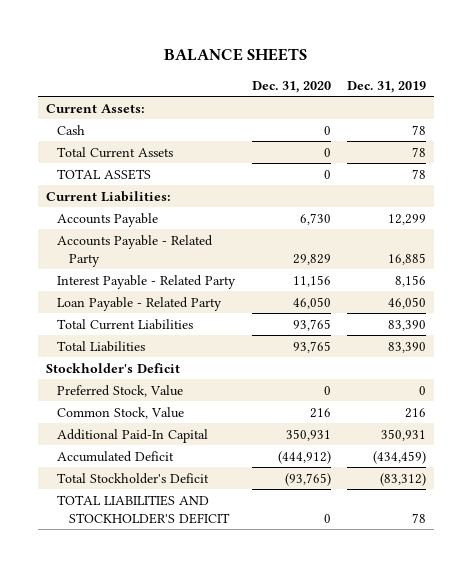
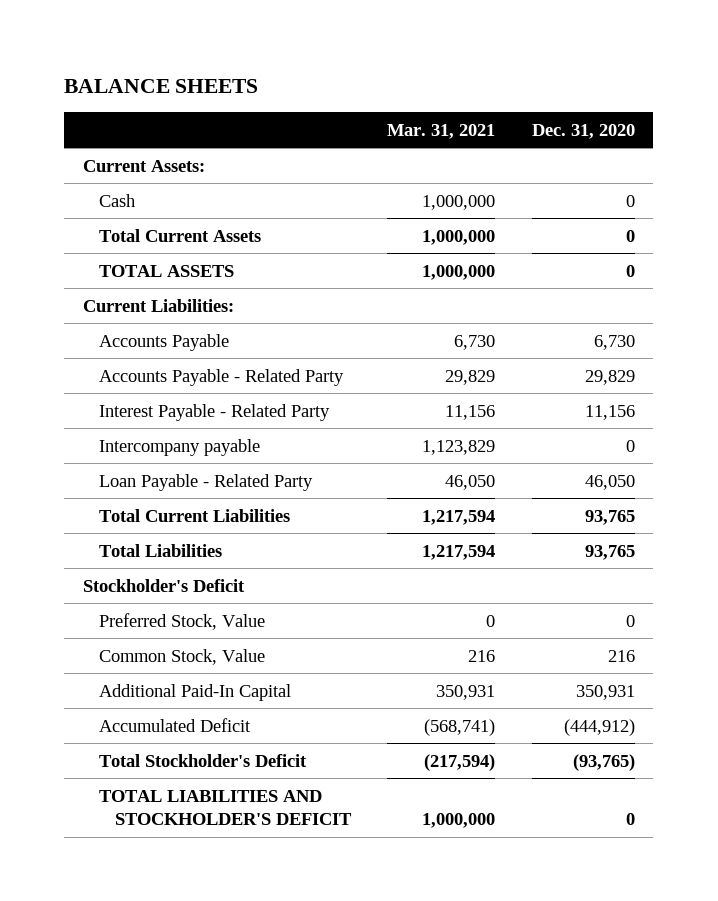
[346,80,426,93] Dec. 31, 2019 -> none
none -> [387,123,496,139] Mar. 31, 2021
none -> [98,438,260,456] Intercompany payable

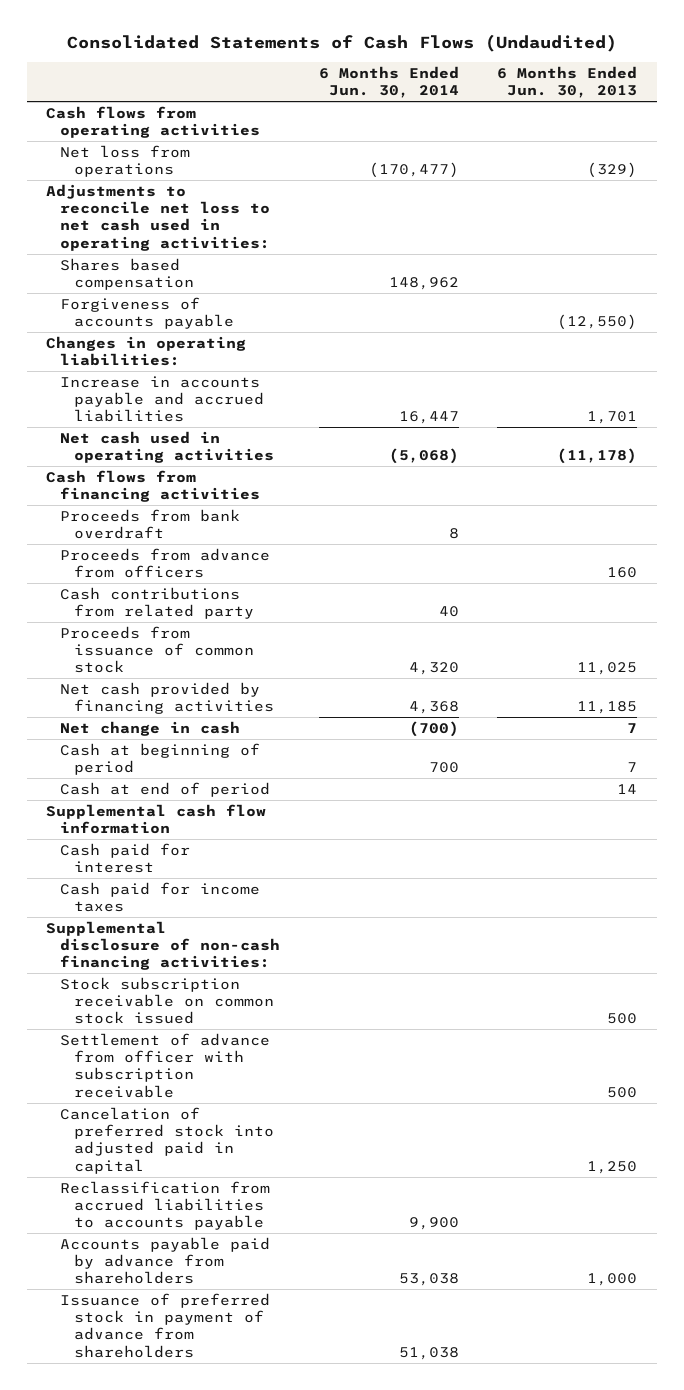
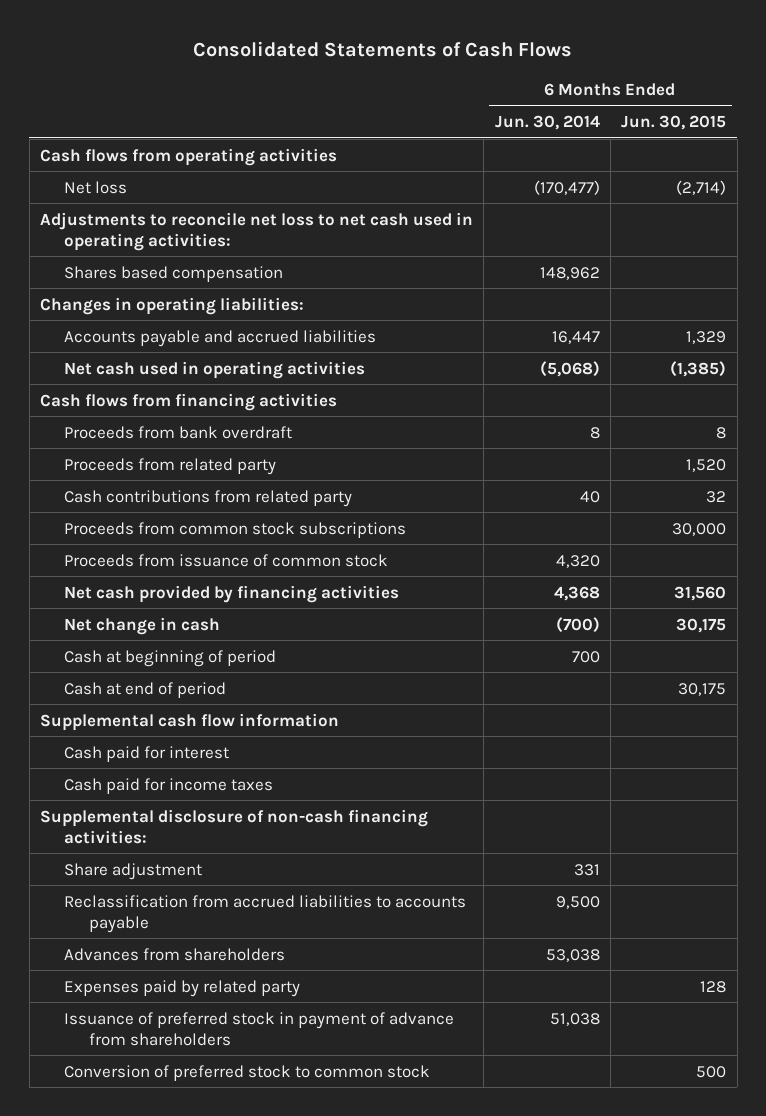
[66,34,617,53] Consolidated Statements of Cash Flows (Undaudited) -> [193,40,573,57] Consolidated Statements of Cash Flows
[497,65,638,99] 6 Months Ended Jun. 30, 2013 -> none
none -> [621,115,727,131] Jun. 30, 2015
[60,144,191,178] Net loss from operations -> [64,180,128,194] Net loss
[60,296,235,330] Forgiveness of accounts payable -> none
[60,375,265,423] Increase in accounts payable and accrued liabilities -> [64,329,377,347] Accounts payable and accrued liabilities
[60,547,271,579] Proceeds from advance from officers -> [64,457,277,475] Proceeds from related party
none -> [64,521,407,538] Proceeds from common stock subscriptions
[60,976,275,1025] Stock subscription receivable on common stock issued -> none
[60,1032,271,1098] Settlement of advance from officer with subscription receivable -> none
[60,1106,275,1174] Cancelation of preferred stock into adjusted paid in capital -> none
none -> [64,862,203,880] Share adjustment
[408,1217,459,1231] 9,900 -> [555,895,600,909] 9,500
[60,1236,271,1285] Accounts payable paid by advance from shareholders -> [64,947,286,961] Advances from shareholders
none -> [64,979,301,997] Expenses paid by related party
none -> [64,1064,431,1081] Conversion of preferred stock to common stock

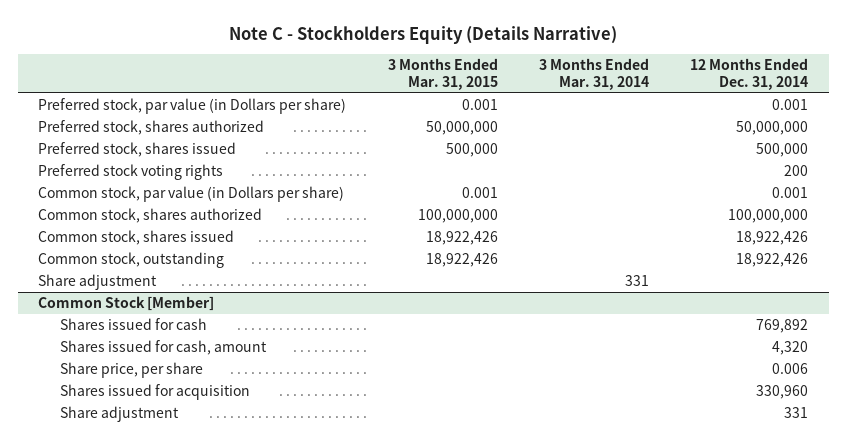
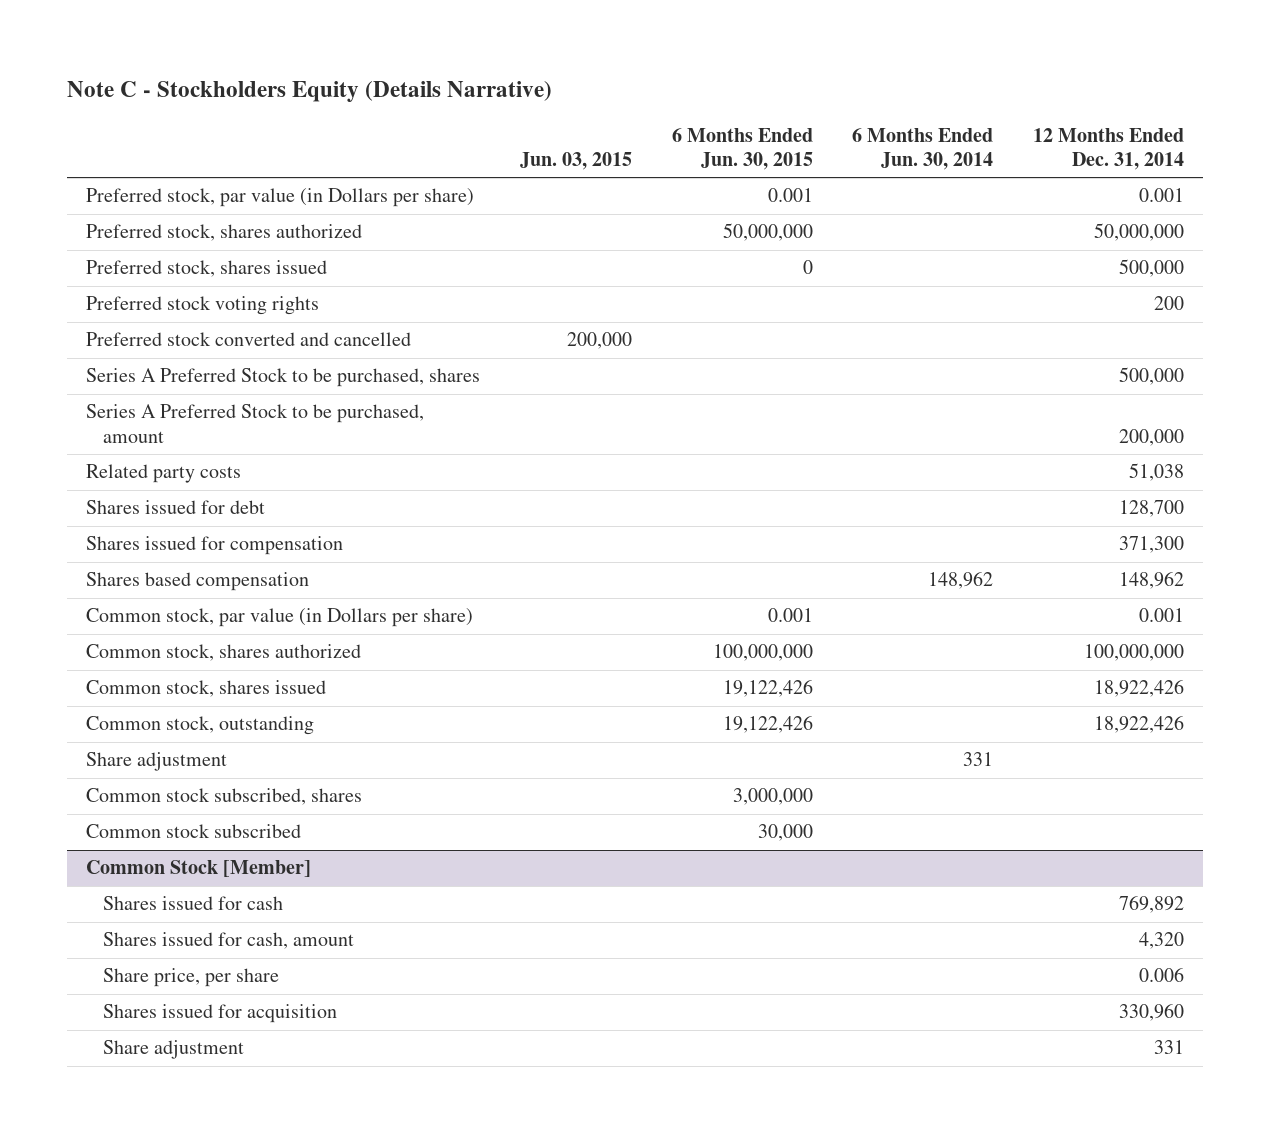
[387,58,498,90] 3 Months Ended Mar. 31, 2015 -> none
[539,58,650,90] 3 Months Ended Mar. 31, 2014 -> none
none -> [520,152,633,171] Jun. 03, 2015
none -> [671,127,813,171] 6 Months Ended Jun. 30, 2015
none -> [852,127,994,171] 6 Months Ended Jun. 30, 2014
none -> [86,332,412,347] Preferred stock converted and cancelled
none -> [86,368,481,388] Series A Preferred Stock to be purchased, shares
none -> [86,404,425,443] Series A Preferred Stock to be purchased, amount
none -> [86,464,242,484] Related party costs
none -> [86,500,266,515] Shares issued for debt
none -> [86,536,344,556] Shares issued for compensation
none -> [86,572,310,592] Shares based compensation
none -> [86,788,363,806] Common stock subscribed, shares
none -> [86,824,302,839] Common stock subscribed

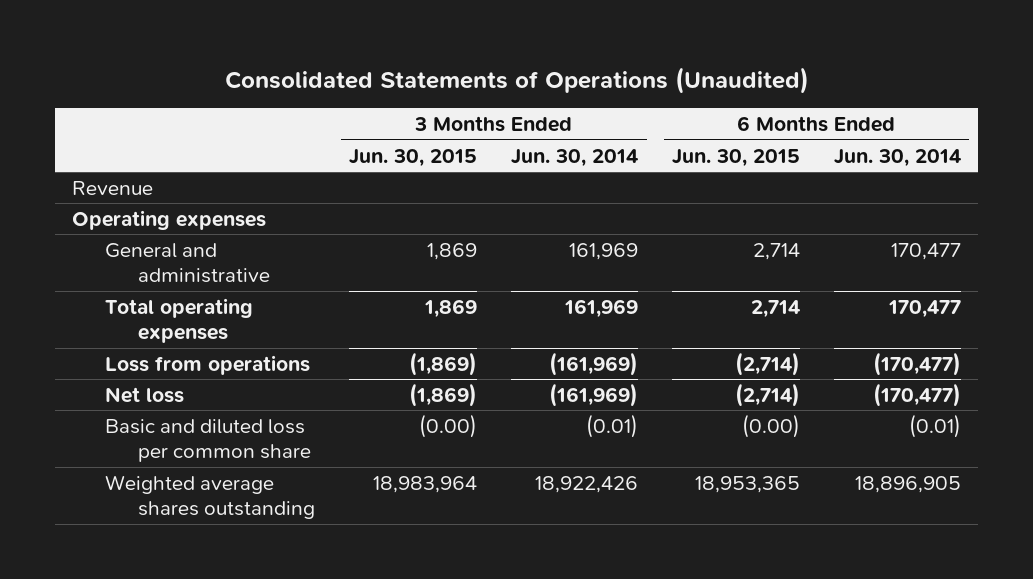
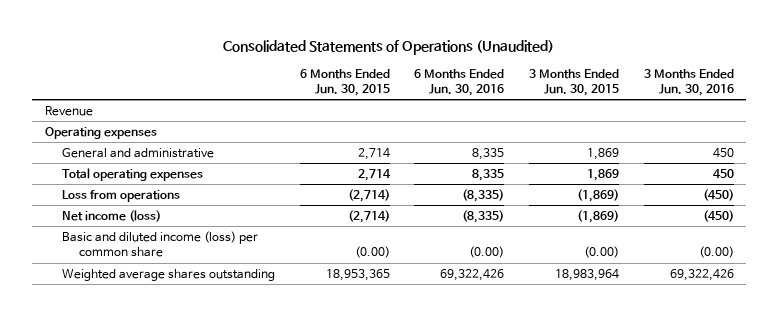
[511,148,639,167] Jun. 30, 2014 -> none
[833,148,961,167] Jun. 30, 2014 -> none
none -> [414,68,505,96] 6 Months Ended Jun. 30, 2016
none -> [643,68,734,96] 3 Months Ended Jun. 30, 2016
[105,386,185,403] Net loss -> [61,209,161,222] Net income (loss)
[105,418,312,463] Basic and diluted loss per common share -> [61,230,258,258] Basic and diluted income (loss) per common share

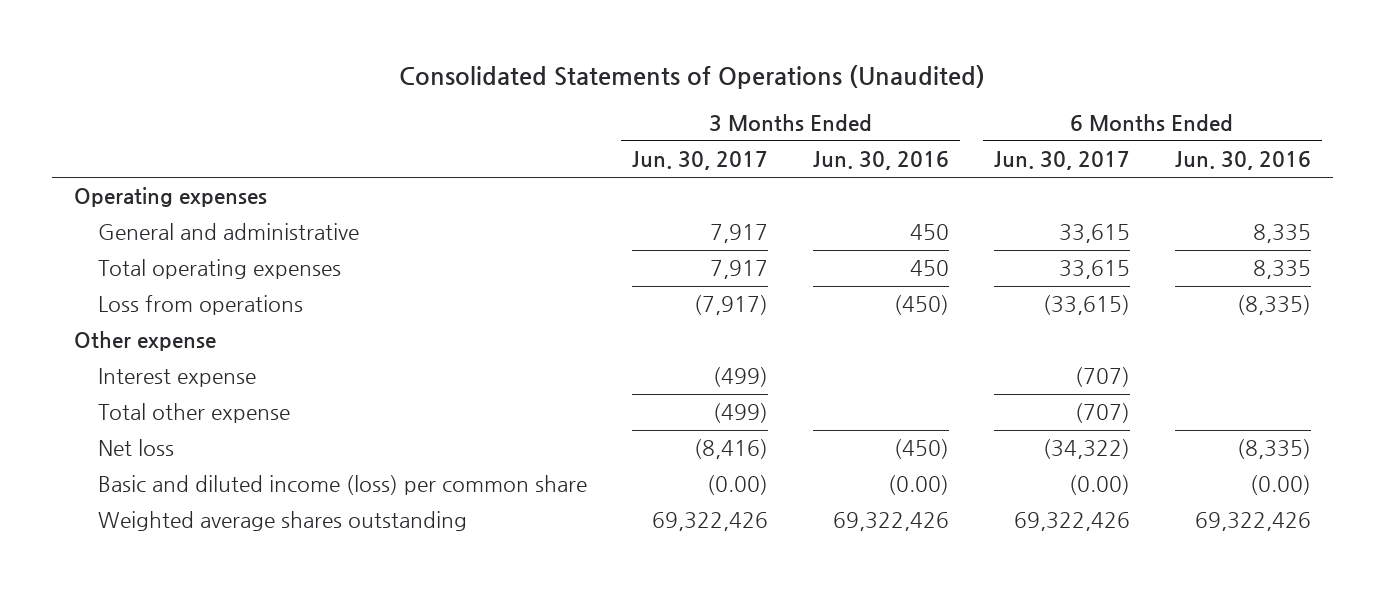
[299,68,390,96] 6 Months Ended Jun. 30, 2015 -> none
[529,68,620,96] 3 Months Ended Jun. 30, 2015 -> none
none -> [632,151,769,171] Jun. 30, 2017
none -> [993,151,1130,171] Jun. 30, 2017
[44,105,93,116] Revenue -> none
none -> [74,331,217,352] Other expense
none -> [98,368,257,388] Interest expense
none -> [98,403,291,424] Total other expense
[61,209,161,222] Net income (loss) -> [98,439,175,457] Net loss

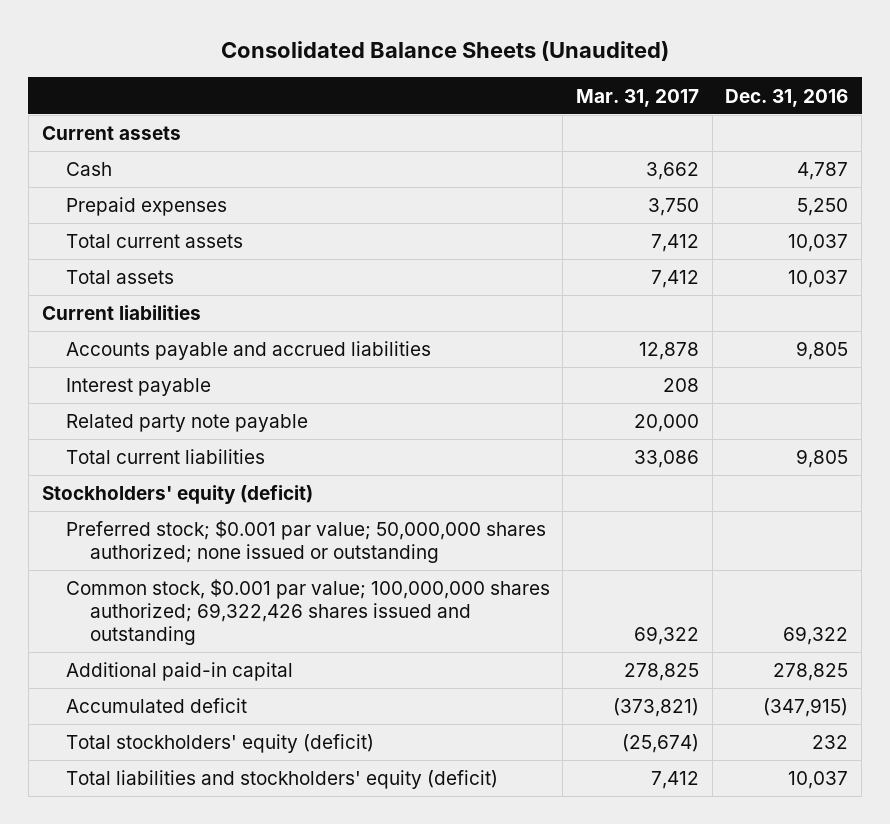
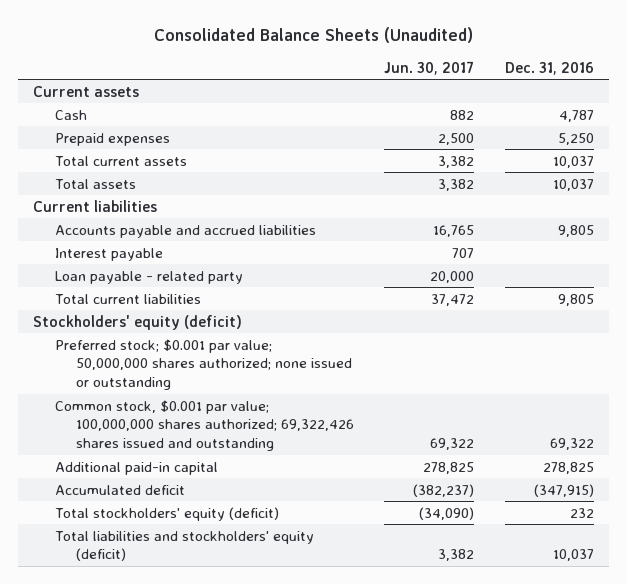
[576,88,700,107] Mar. 31, 2017 -> none
none -> [384,60,475,75] Jun. 30, 2017
[65,414,308,433] Related party note payable -> [54,270,243,284] Loan payable - related party

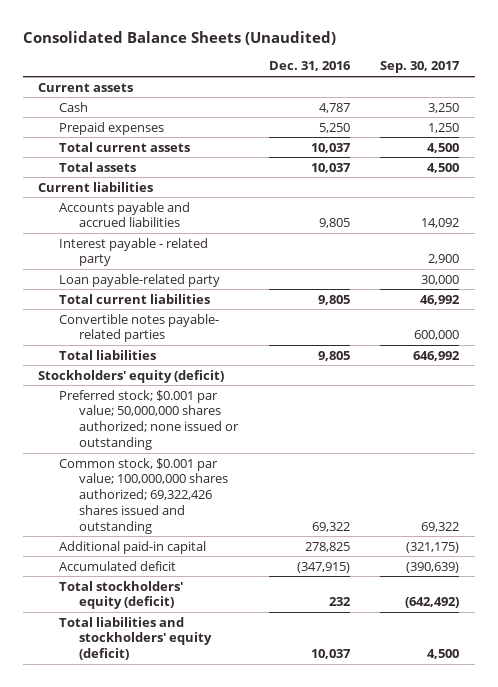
[384,60,475,75] Jun. 30, 2017 -> none
none -> [380,61,461,74] Sep. 30, 2017
[54,247,163,261] Interest payable -> [58,237,208,267] Interest payable - related party
[54,270,243,284] Loan payable - related party -> [58,273,220,287] Loan payable-related party
none -> [58,313,219,343] Convertible notes payable- related parties
none -> [58,349,156,360] Total liabilities

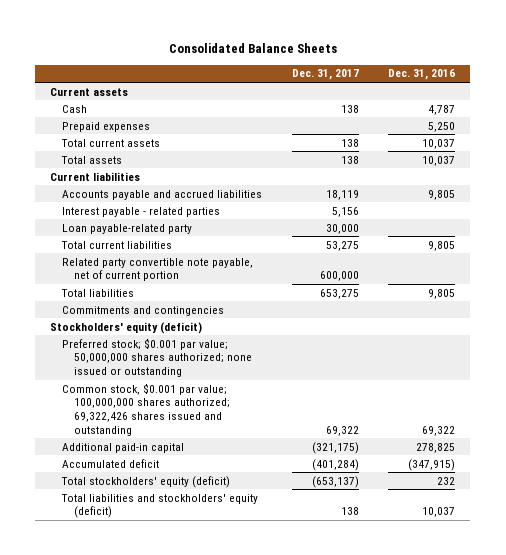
[23,30,337,45] Consolidated Balance Sheets (Unaudited) -> [168,43,337,54] Consolidated Balance Sheets
[380,61,461,74] Sep. 30, 2017 -> none
none -> [291,69,359,81] Dec. 31, 2017
[58,237,208,267] Interest payable - related party -> [62,206,221,217] Interest payable - related parties
[58,313,219,343] Convertible notes payable- related parties -> [62,257,254,282] Related party convertible note payable, net of current portion
none -> [62,305,225,316] Commitments and contingencies

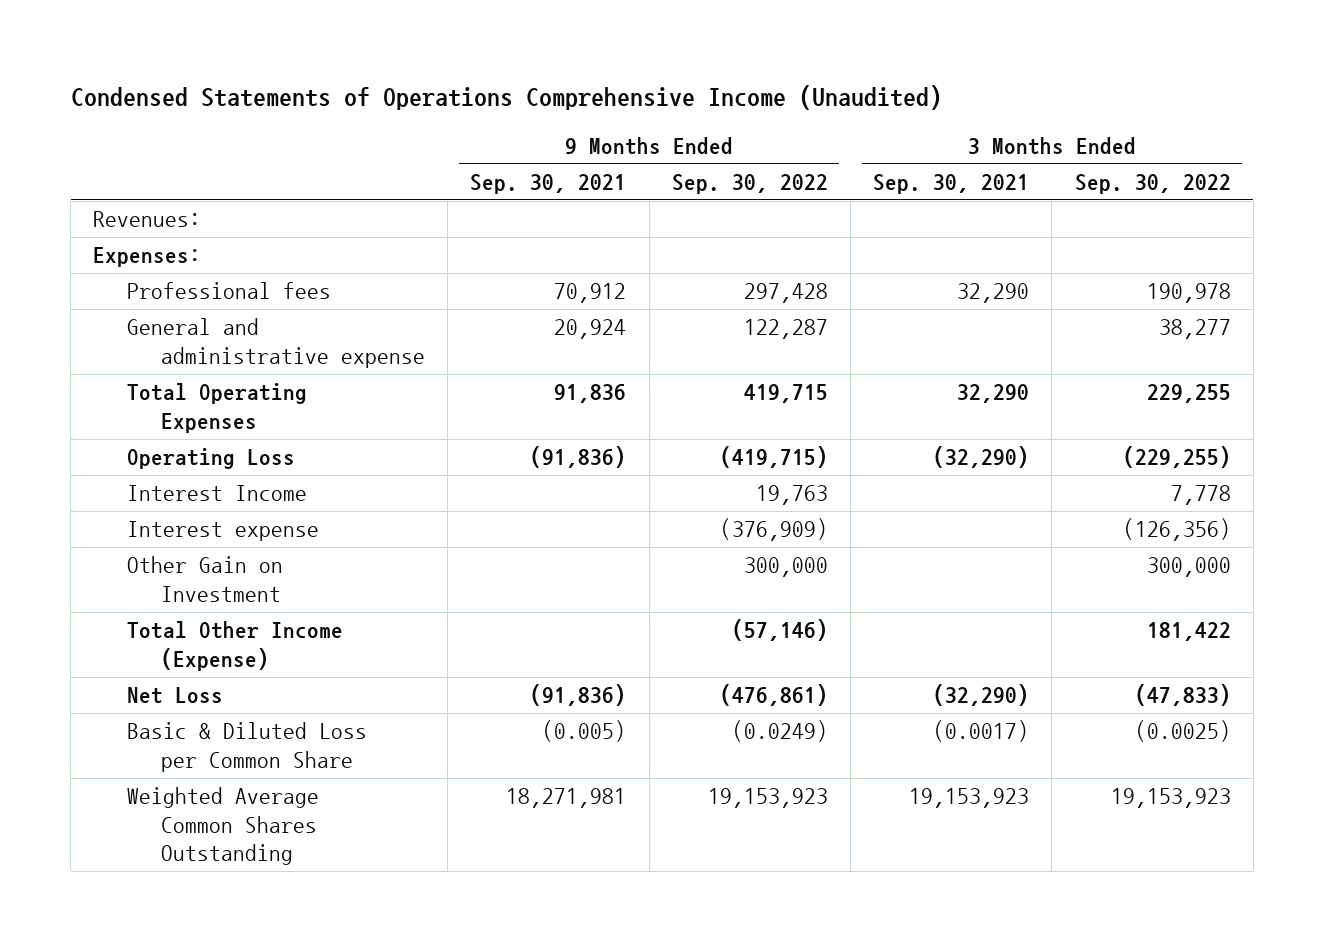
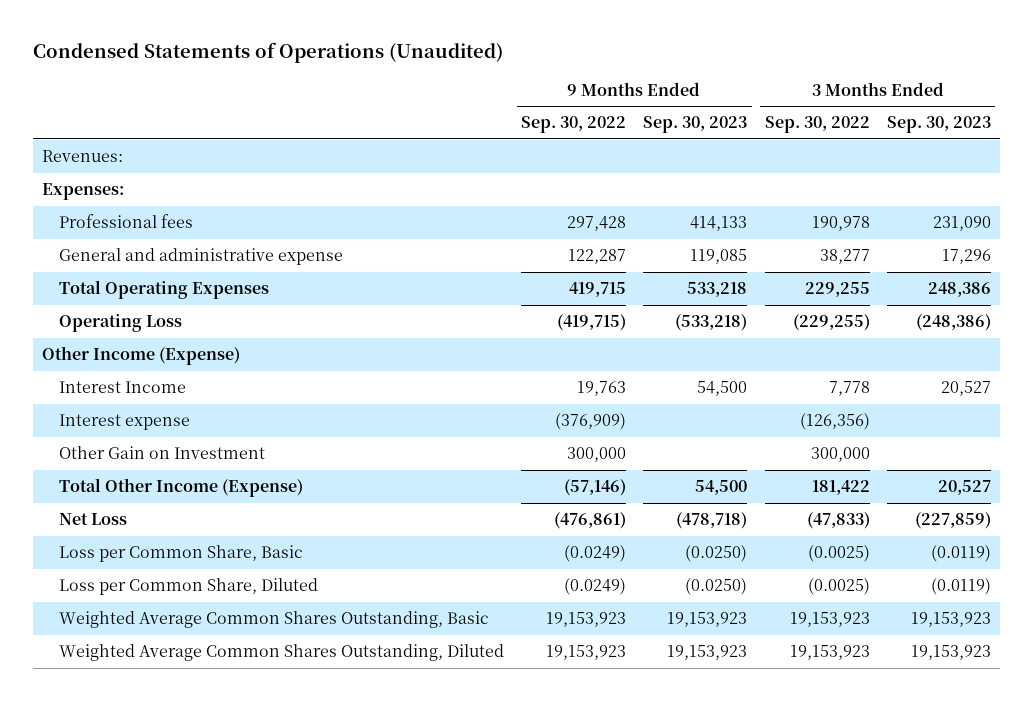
[70,85,942,111] Condensed Statements of Operations Comprehensive Income (Unaudited) -> [32,41,503,63] Condensed Statements of Operations (Unaudited)
[470,173,627,194] Sep. 30, 2021 -> none
[873,173,1030,194] Sep. 30, 2021 -> none
none -> [643,116,748,134] Sep. 30, 2023
none -> [887,116,992,134] Sep. 30, 2023
none -> [41,346,240,366] Other Income (Expense)
[127,722,368,772] Basic & Diluted Loss per Common Share -> [58,545,303,563] Loss per Common Share, Basic
none -> [58,578,318,596] Loss per Common Share, Diluted
[127,787,320,866] Weighted Average Common Shares Outstanding -> [58,611,489,629] Weighted Average Common Shares Outstanding, Basic
none -> [58,644,504,662] Weighted Average Common Shares Outstanding, Diluted

